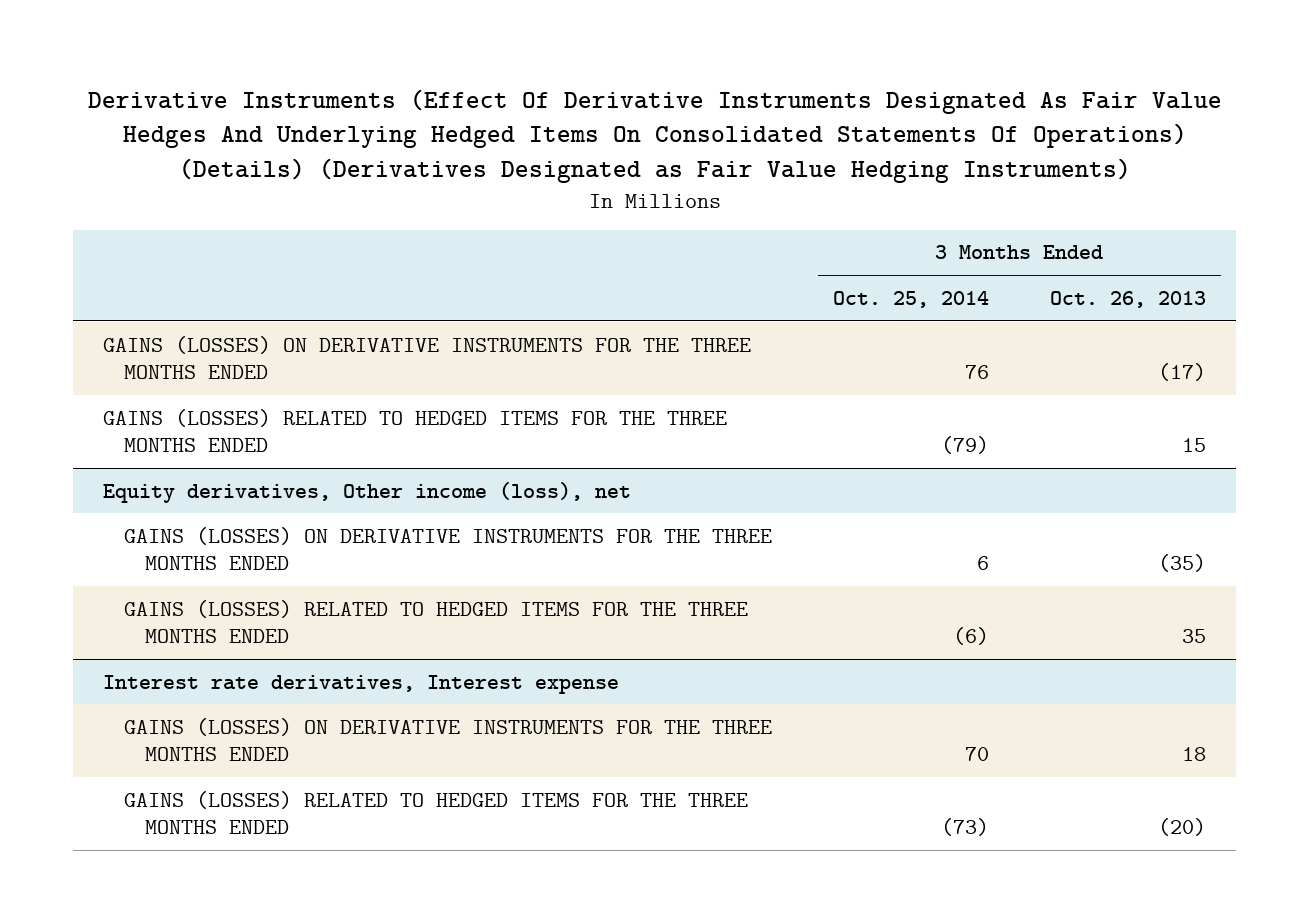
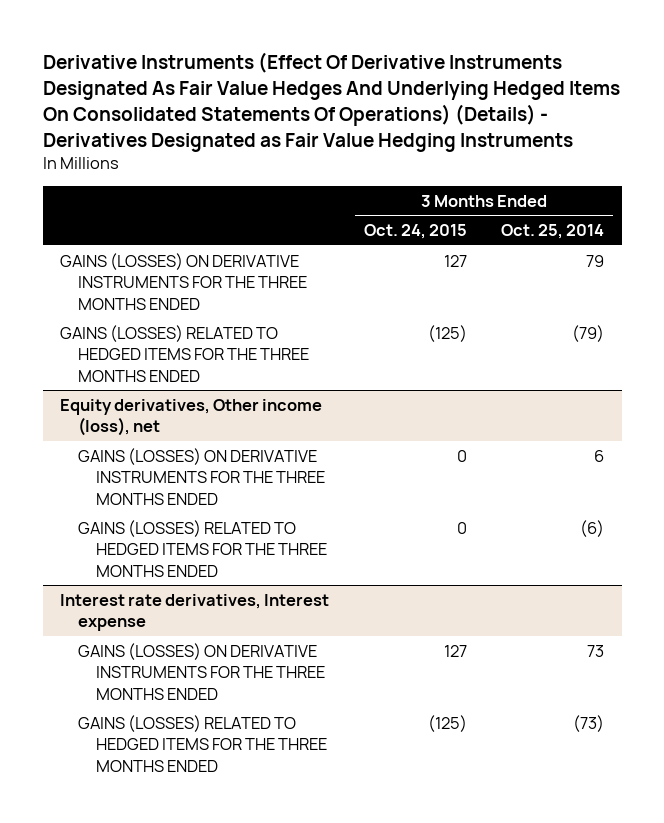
[87,88,1222,184] Derivative Instruments (Effect Of Derivative Instruments Designated As Fair Value Hedges And Underlying Hedged Items On Consolidated Statements Of Operations) (Details) (Derivatives Designated as Fair Value Hedging Instruments) -> [42,51,620,152] Derivative Instruments (Effect Of Derivative Instruments Designated As Fair Value Hedges And Underlying Hedged Items On Consolidated Statements Of Operations) (Details) - Derivatives Designated as Fair Value Hedging Instruments
[1049,290,1206,308] Oct. 26, 2013 -> none
none -> [363,224,467,240] Oct. 24, 2015
[964,365,989,380] 76 -> [586,254,605,267] 79
[964,747,989,762] 70 -> [587,644,605,657] 73

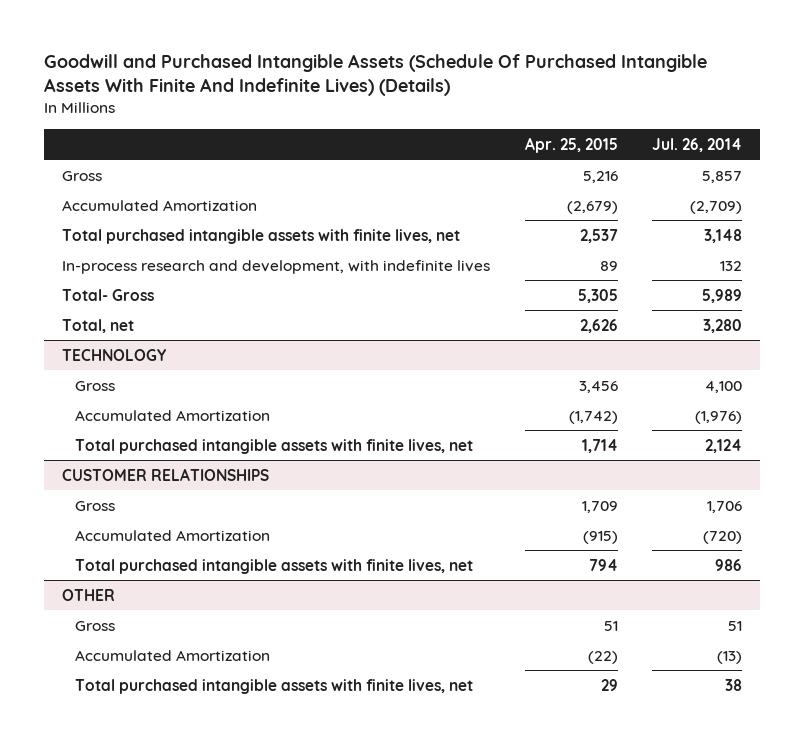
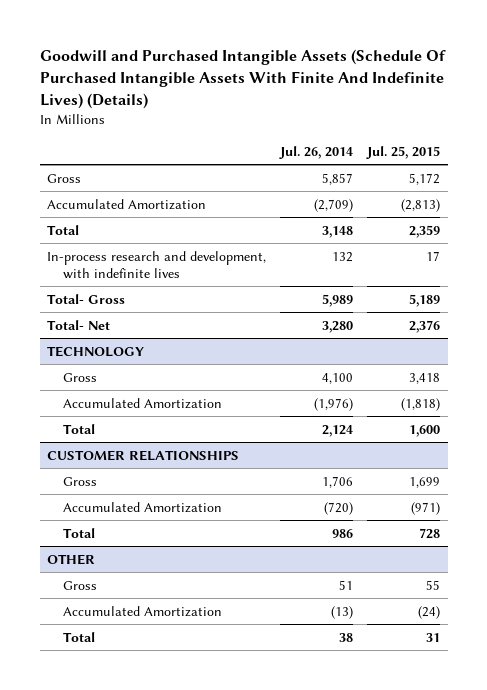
[524,136,618,153] Apr. 25, 2015 -> none
none -> [366,145,441,159] Jul. 25, 2015
[61,228,460,244] Total purchased intangible assets with finite lives, net -> [46,224,79,235] Total
[61,318,134,333] Total, net -> [46,319,110,330] Total- Net
[75,438,474,454] Total purchased intangible assets with finite lives, net -> [63,423,96,434] Total
[75,558,474,574] Total purchased intangible assets with finite lives, net -> [63,527,96,538] Total
[75,678,474,694] Total purchased intangible assets with finite lives, net -> [63,631,96,642] Total

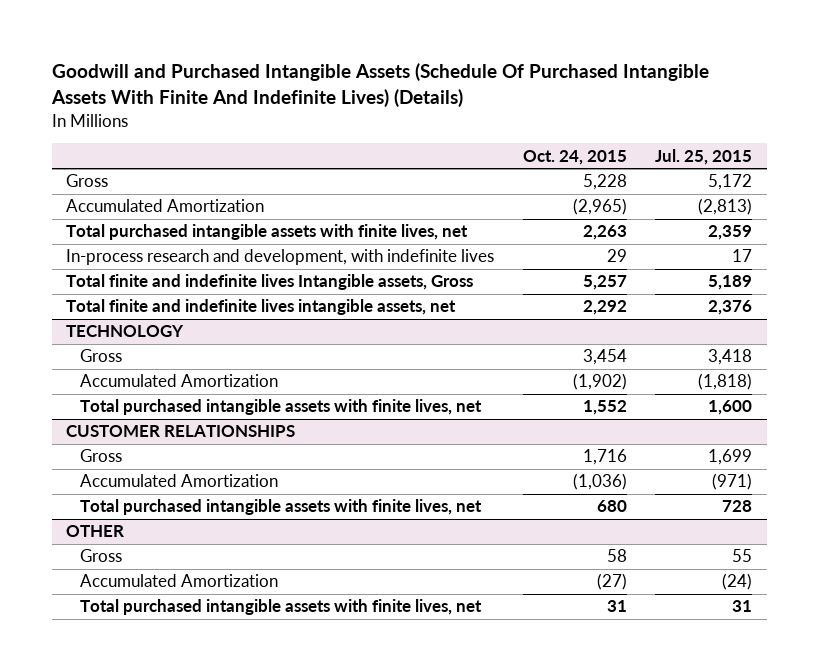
[279,145,354,159] Jul. 26, 2014 -> none
none -> [522,149,627,165] Oct. 24, 2015
[46,224,79,235] Total -> [66,224,469,241] Total purchased intangible assets with finite lives, net
[46,293,125,304] Total- Gross -> [66,274,474,291] Total finite and indefinite lives Intangible assets, Gross
[46,319,110,330] Total- Net -> [66,299,457,316] Total finite and indefinite lives intangible assets, net
[63,423,96,434] Total -> [80,399,483,416] Total purchased intangible assets with finite lives, net
[63,527,96,538] Total -> [80,499,483,516] Total purchased intangible assets with finite lives, net
[63,631,96,642] Total -> [80,599,483,616] Total purchased intangible assets with finite lives, net

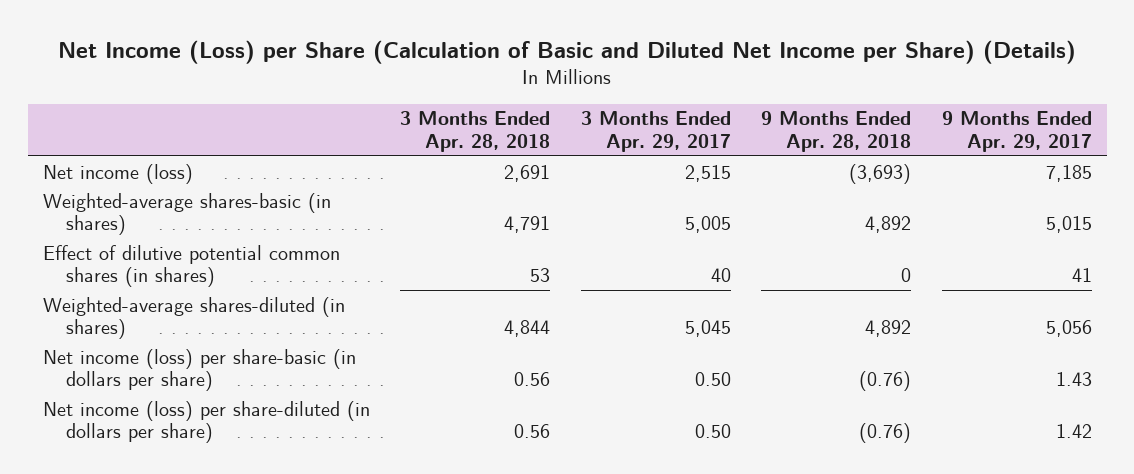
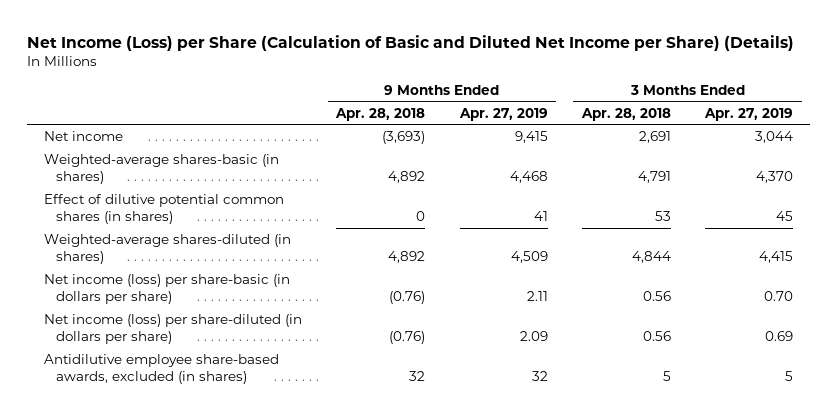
[580,111,731,152] 3 Months Ended Apr. 29, 2017 -> none
[941,111,1092,152] 9 Months Ended Apr. 29, 2017 -> none
none -> [458,107,548,121] Apr. 27, 2019
none -> [704,107,794,121] Apr. 27, 2019
[42,163,193,184] Net income (loss) -> [44,131,124,142] Net income
none -> [44,354,280,385] Antidilutive employee share-based awards, excluded (in shares)

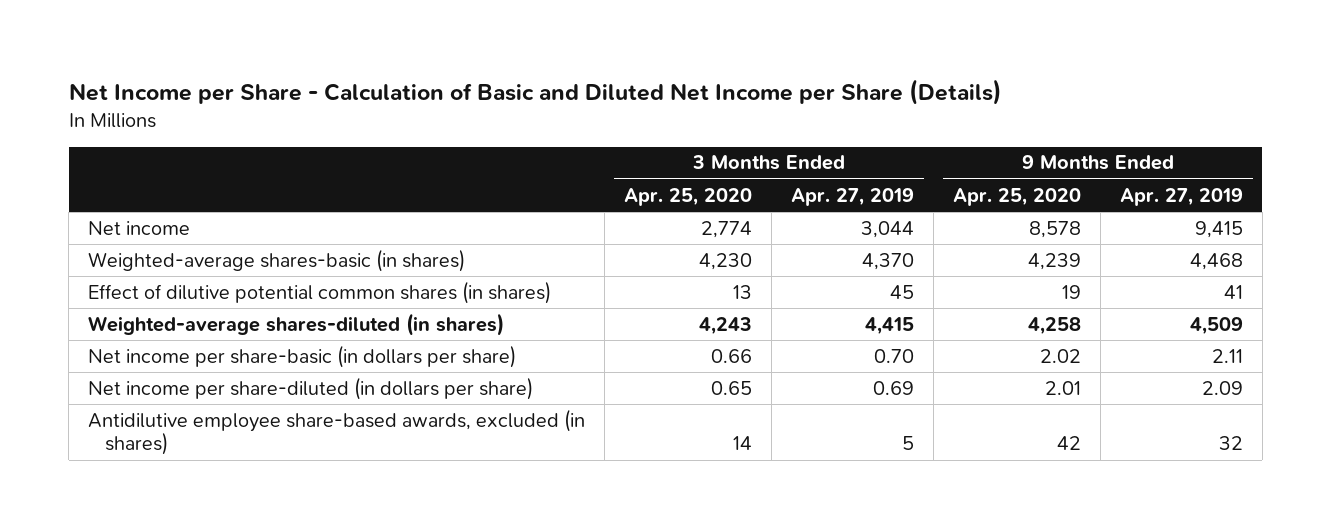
[26,34,794,51] Net Income (Loss) per Share (Calculation of Basic and Diluted Net Income per Share) (Details) -> [68,78,1002,105] Net Income per Share - Calculation of Basic and Diluted Net Income per Share (Details)
[335,107,426,121] Apr. 28, 2018 -> none
[581,107,672,121] Apr. 28, 2018 -> none
none -> [624,187,753,206] Apr. 25, 2020
none -> [953,187,1082,206] Apr. 25, 2020
[44,274,291,305] Net income (loss) per share-basic (in dollars per share) -> [88,344,517,368] Net income per share-basic (in dollars per share)
[44,314,303,345] Net income (loss) per share-diluted (in dollars per share) -> [88,376,534,400] Net income per share-diluted (in dollars per share)

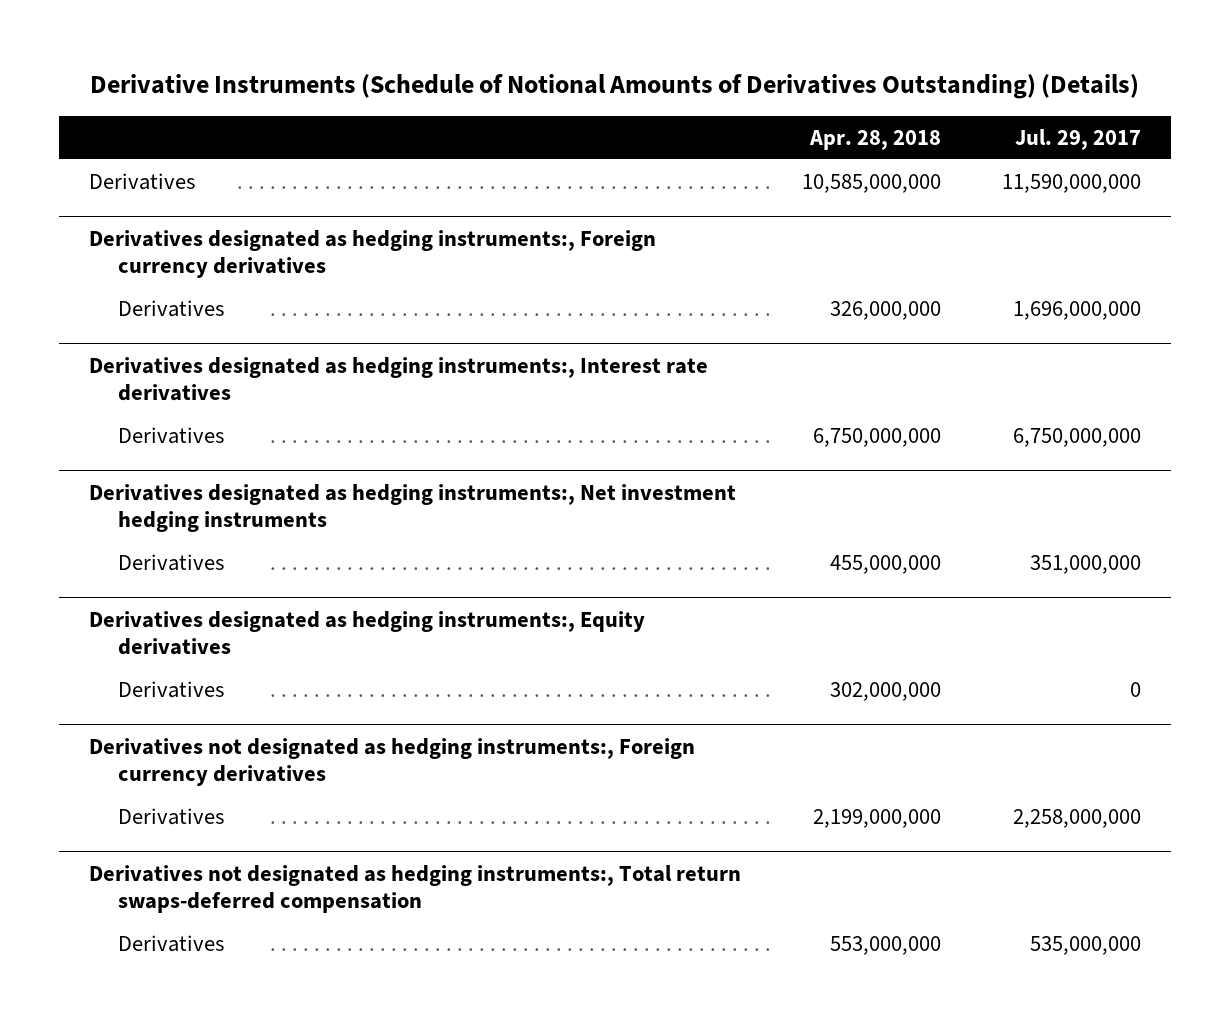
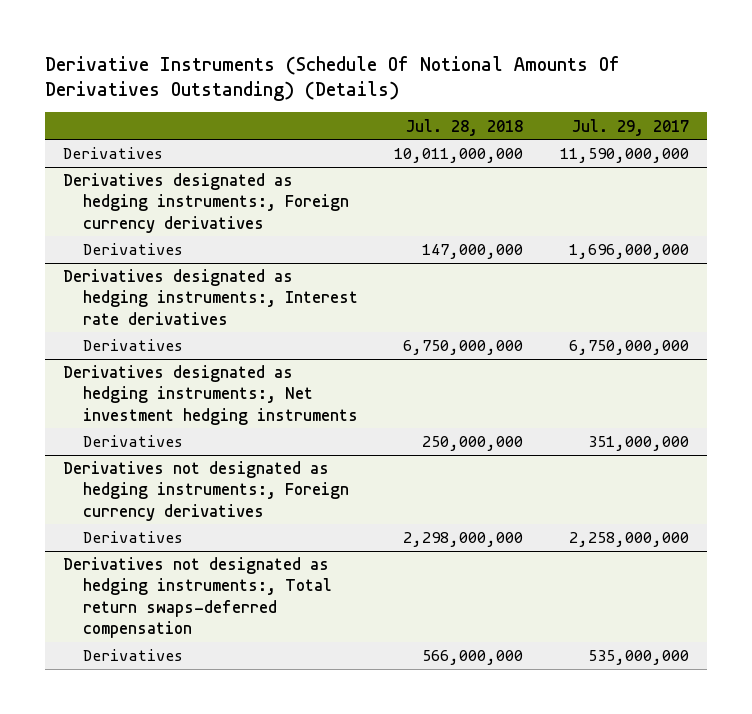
[89,74,1139,100] Derivative Instruments (Schedule of Notional Amounts of Derivatives Outstanding) (Details) -> [45,55,621,102] Derivative Instruments (Schedule Of Notional Amounts Of Derivatives Outstanding) (Details)
[808,129,941,150] Apr. 28, 2018 -> none
none -> [406,118,524,136] Jul. 28, 2018
[88,610,645,656] Derivatives designated as hedging instruments:, Equity derivatives -> none
[118,681,225,699] Derivatives -> none

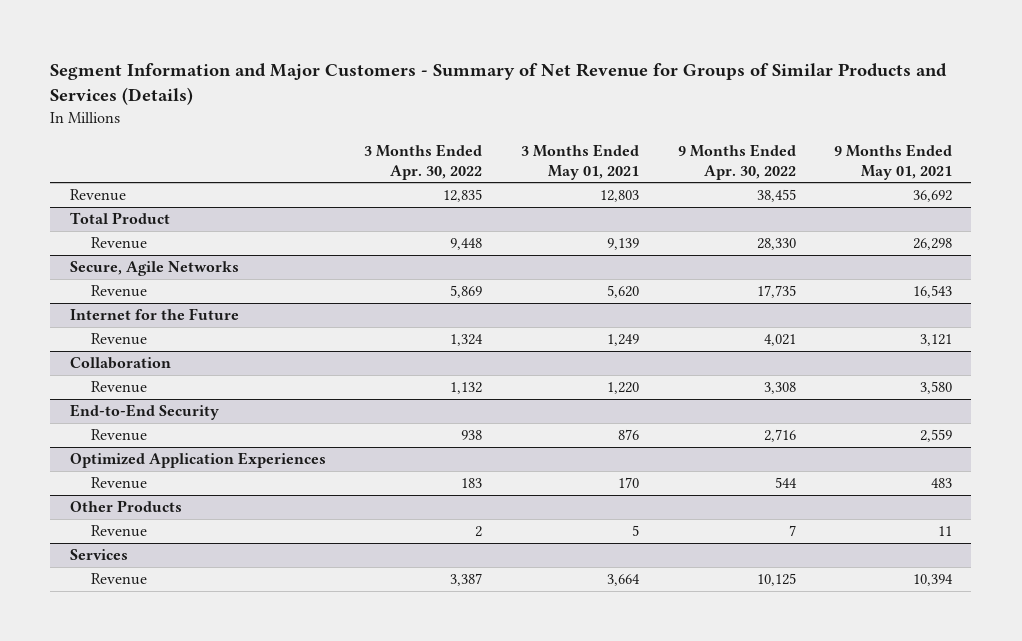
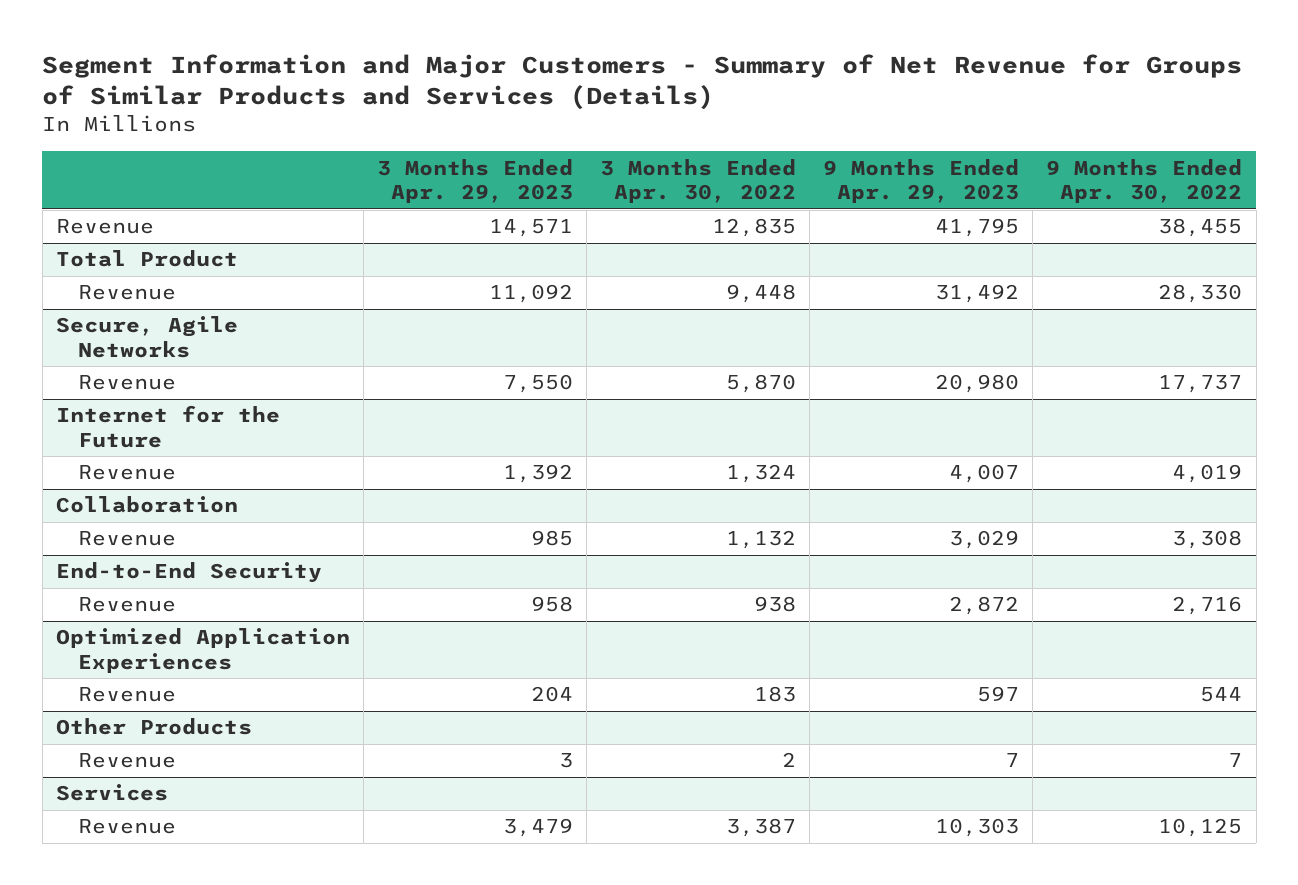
[520,143,639,180] 3 Months Ended May 01, 2021 -> none
[834,143,953,180] 9 Months Ended May 01, 2021 -> none
none -> [377,158,574,204] 3 Months Ended Apr. 29, 2023
none -> [823,158,1020,204] 9 Months Ended Apr. 29, 2023
[450,285,483,299] 5,869 -> [726,374,797,394] 5,870
[756,285,796,299] 17,735 -> [1158,375,1243,394] 17,737
[763,334,796,347] 4,021 -> [1172,464,1243,484] 4,019

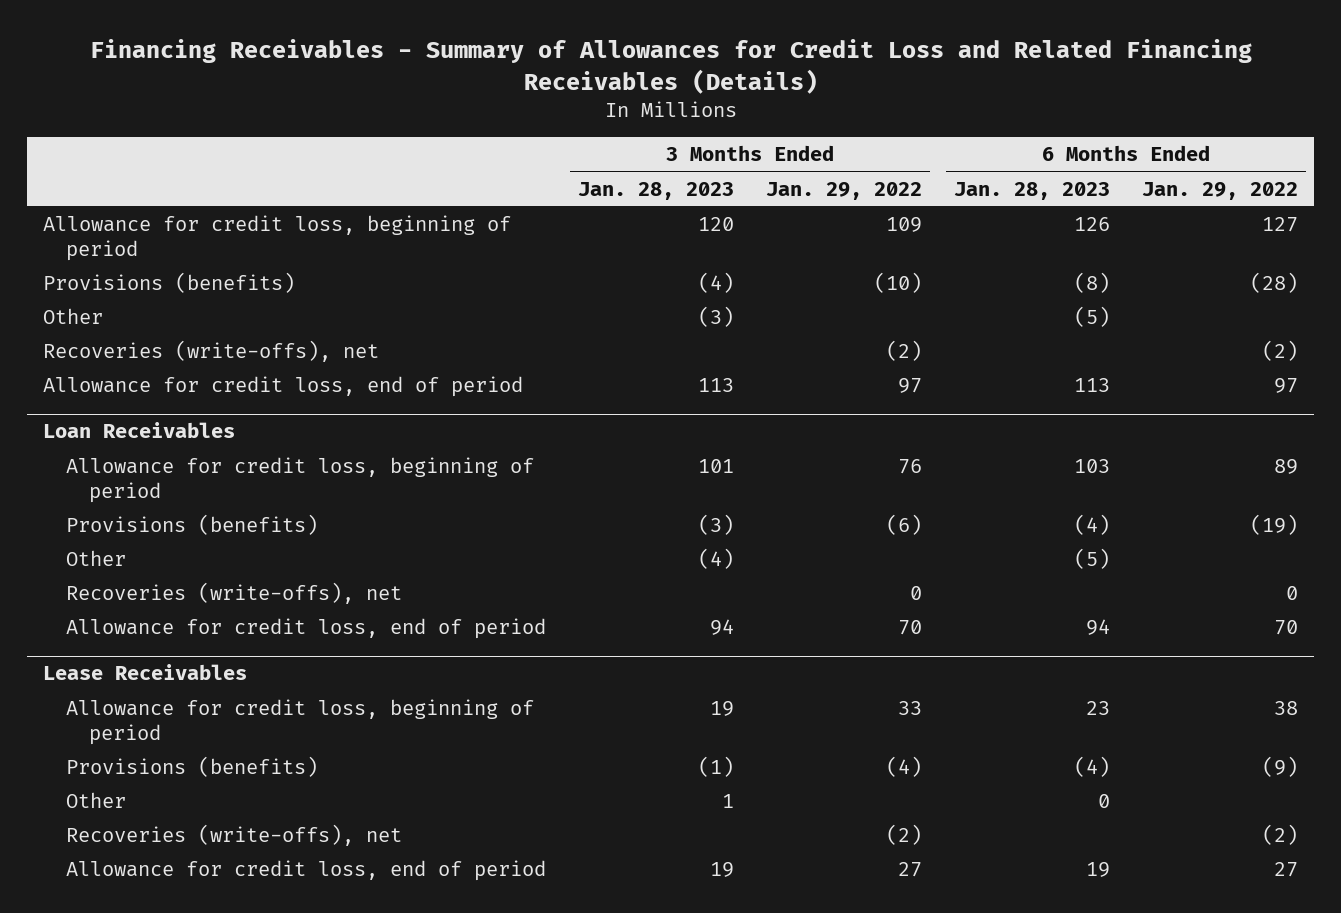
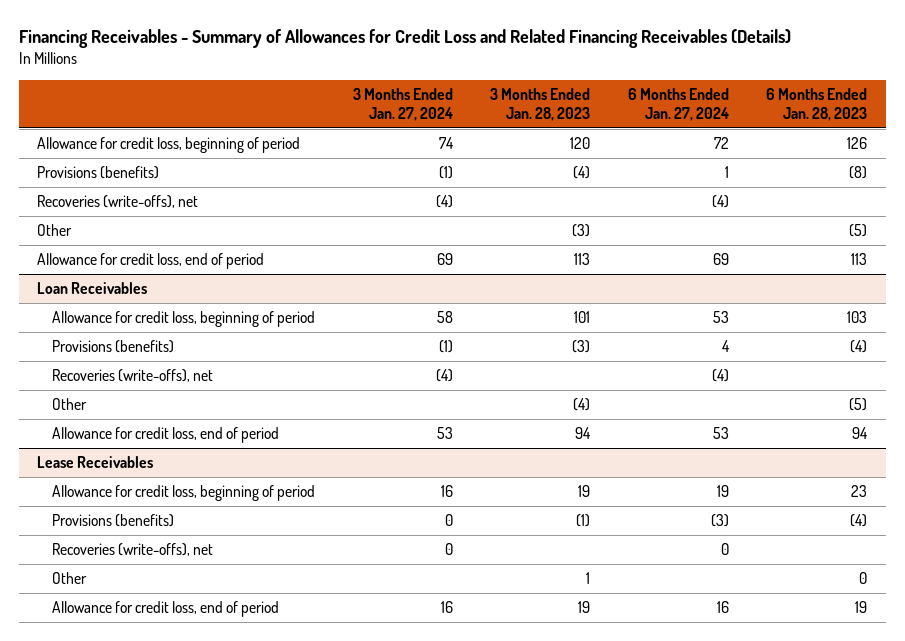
[766,181,923,200] Jan. 29, 2022 -> none
[1142,181,1299,200] Jan. 29, 2022 -> none
none -> [352,88,453,122] 3 Months Ended Jan. 27, 2024
none -> [627,88,729,122] 6 Months Ended Jan. 27, 2024
[42,308,103,325] Other -> [37,224,73,237] Other
[66,550,127,567] Other -> [52,398,88,411] Other
[66,792,127,809] Other -> [52,572,88,585] Other

